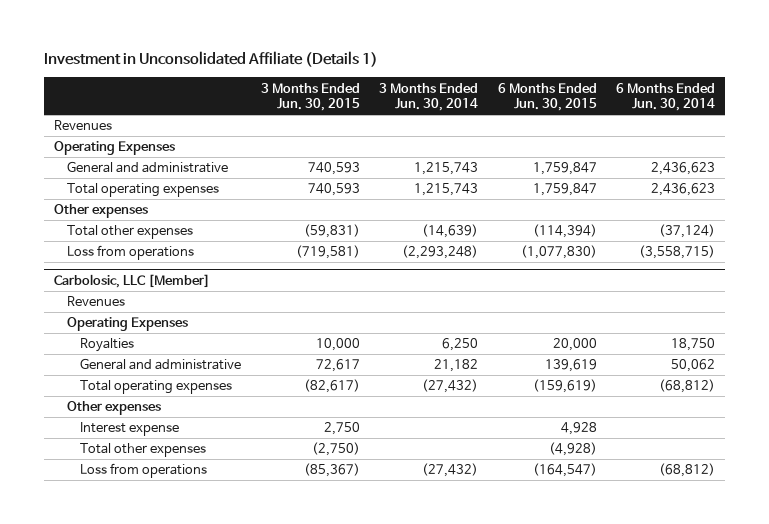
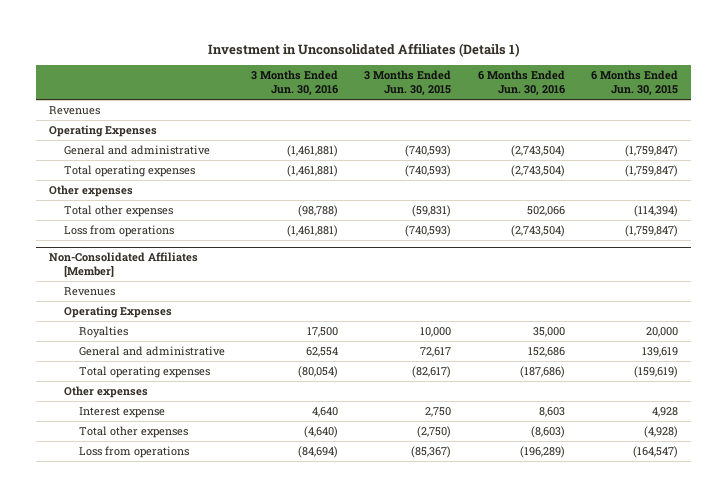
[44,51,379,68] Investment in Unconsolidated Affiliate (Details 1) -> [207,42,520,57] Investment in Unconsolidated Affiliates (Details 1)
[379,82,479,112] 3 Months Ended Jun. 30, 2014 -> none
[616,82,716,112] 6 Months Ended Jun. 30, 2014 -> none
none -> [250,69,338,96] 3 Months Ended Jun. 30, 2016
none -> [477,69,565,96] 6 Months Ended Jun. 30, 2016
[307,162,360,176] 740,593 -> [405,145,452,158] (740,593)
[532,162,597,176] 1,759,847 -> [625,145,679,158] (1,759,847)
[307,183,360,197] 740,593 -> [405,165,452,178] (740,593)
[532,183,597,197] 1,759,847 -> [625,165,679,178] (1,759,847)
[53,274,210,289] Carbolosic, LLC [Member] -> none
[295,245,360,260] (719,581) -> [405,225,452,238] (740,593)
[520,245,597,260] (1,077,830) -> [625,225,679,238] (1,759,847)
none -> [49,252,199,278] Non-Consolidated Affiliates [Member]

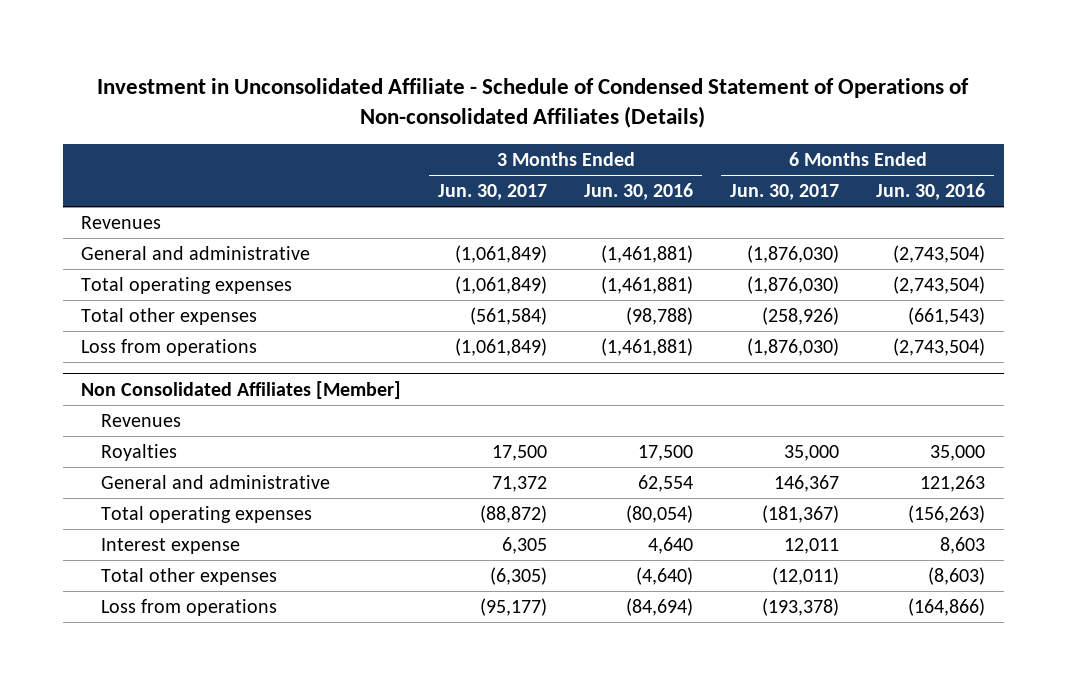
[207,42,520,57] Investment in Unconsolidated Affiliates (Details 1) -> [97,77,970,129] Investment in Unconsolidated Affiliate - Schedule of Condensed Statement of Operations of Non-consolidated Affiliates (Details)
[364,69,452,96] 3 Months Ended Jun. 30, 2015 -> none
[591,69,679,96] 6 Months Ended Jun. 30, 2015 -> none
none -> [438,184,548,201] Jun. 30, 2017
none -> [730,184,840,201] Jun. 30, 2017
[49,125,158,138] Operating Expenses -> none
[49,185,134,198] Other expenses -> none
[526,206,565,217] 502,066 -> [908,307,986,326] (661,543)
[49,252,199,278] Non-Consolidated Affiliates [Member] -> [81,380,402,399] Non Consolidated Affiliates [Member]
[63,306,172,319] Operating Expenses -> none
[63,386,148,399] Other expenses -> none
[527,347,565,358] 152,686 -> [920,475,986,493] 121,263
[519,366,565,379] (187,686) -> [908,505,986,524] (156,263)
[519,446,565,459] (196,289) -> [908,598,986,617] (164,866)

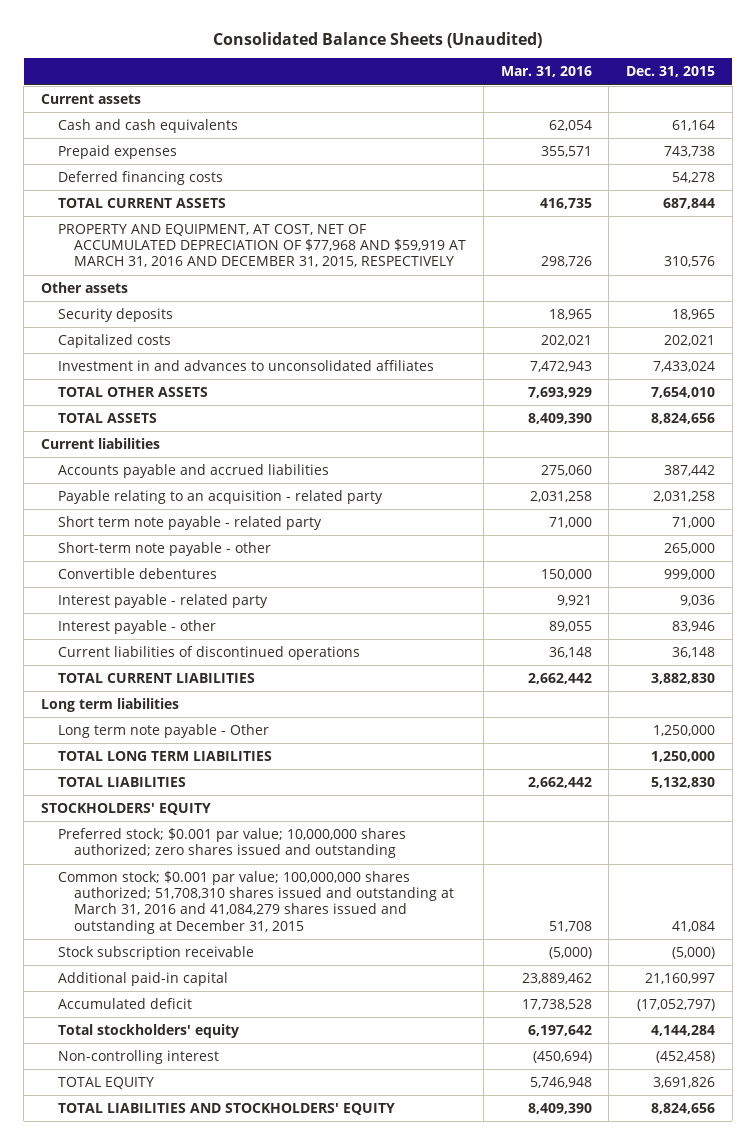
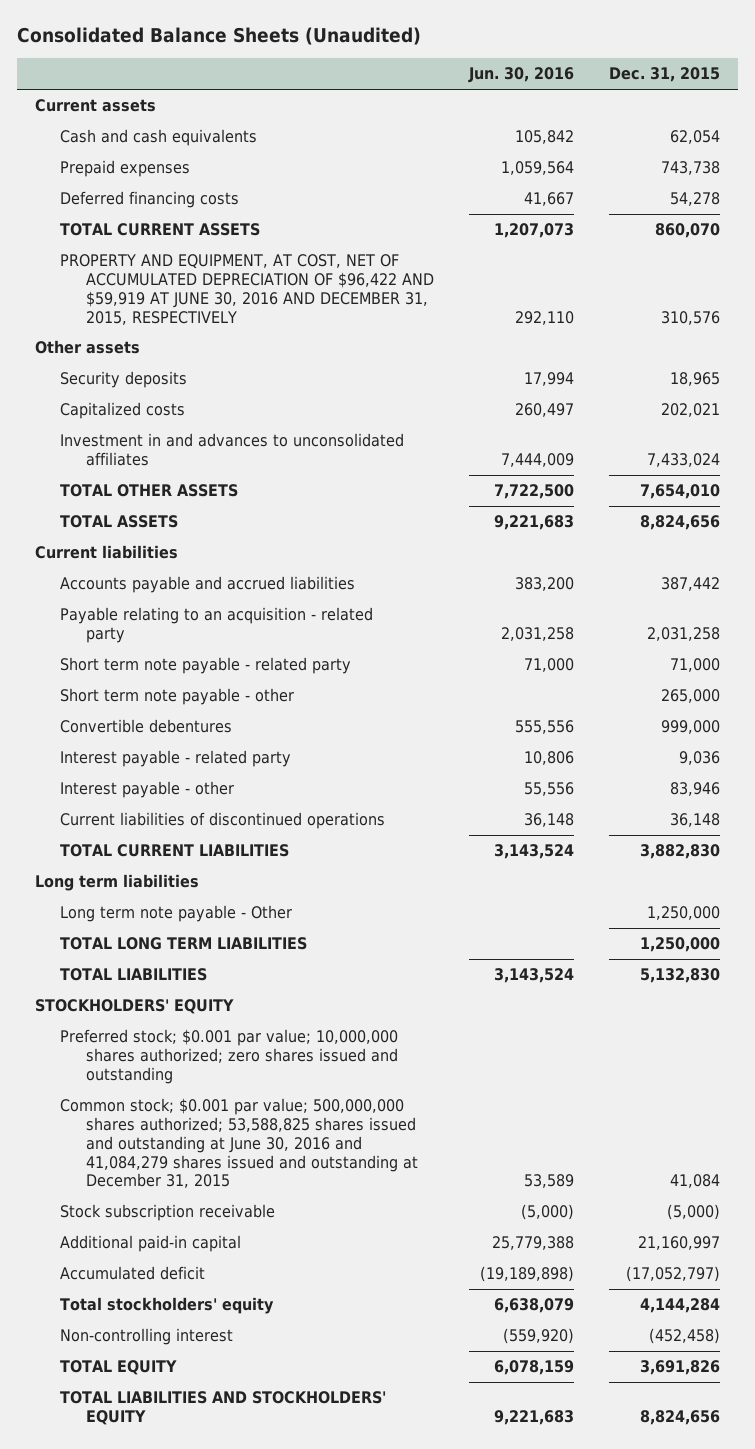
[500,66,592,78] Mar. 31, 2016 -> none
none -> [467,67,574,84] Jun. 30, 2016
[672,119,716,131] 61,164 -> [670,130,721,145] 62,054
[663,197,716,209] 687,844 -> [655,223,721,239] 860,070
[57,223,467,268] PROPERTY AND EQUIPMENT, AT COST, NET OF ACCUMULATED DEPRECIATION OF $77,968 AND $59,919 AT MARCH 31, 2016 AND DECEMBER 31, 2015, RESPECTIVELY -> [60,254,434,325] PROPERTY AND EQUIPMENT, AT COST, NET OF ACCUMULATED DEPRECIATION OF $96,422 AND $59,919 AT JUNE 30, 2016 AND DECEMBER 31, 2015, RESPECTIVELY
[57,541,271,556] Short-term note payable - other -> [60,688,295,706] Short term note payable - other
[57,870,455,934] Common stock; $0.001 par value; 100,000,000 shares authorized; 51,708,310 shares issued and outstanding at March 31, 2016 and 41,084,279 shares issued and outstanding at December 31, 2015 -> [60,1098,418,1189] Common stock; $0.001 par value; 500,000,000 shares authorized; 53,588,825 shares issued and outstanding at June 30, 2016 and 41,084,279 shares issued and outstanding at December 31, 2015

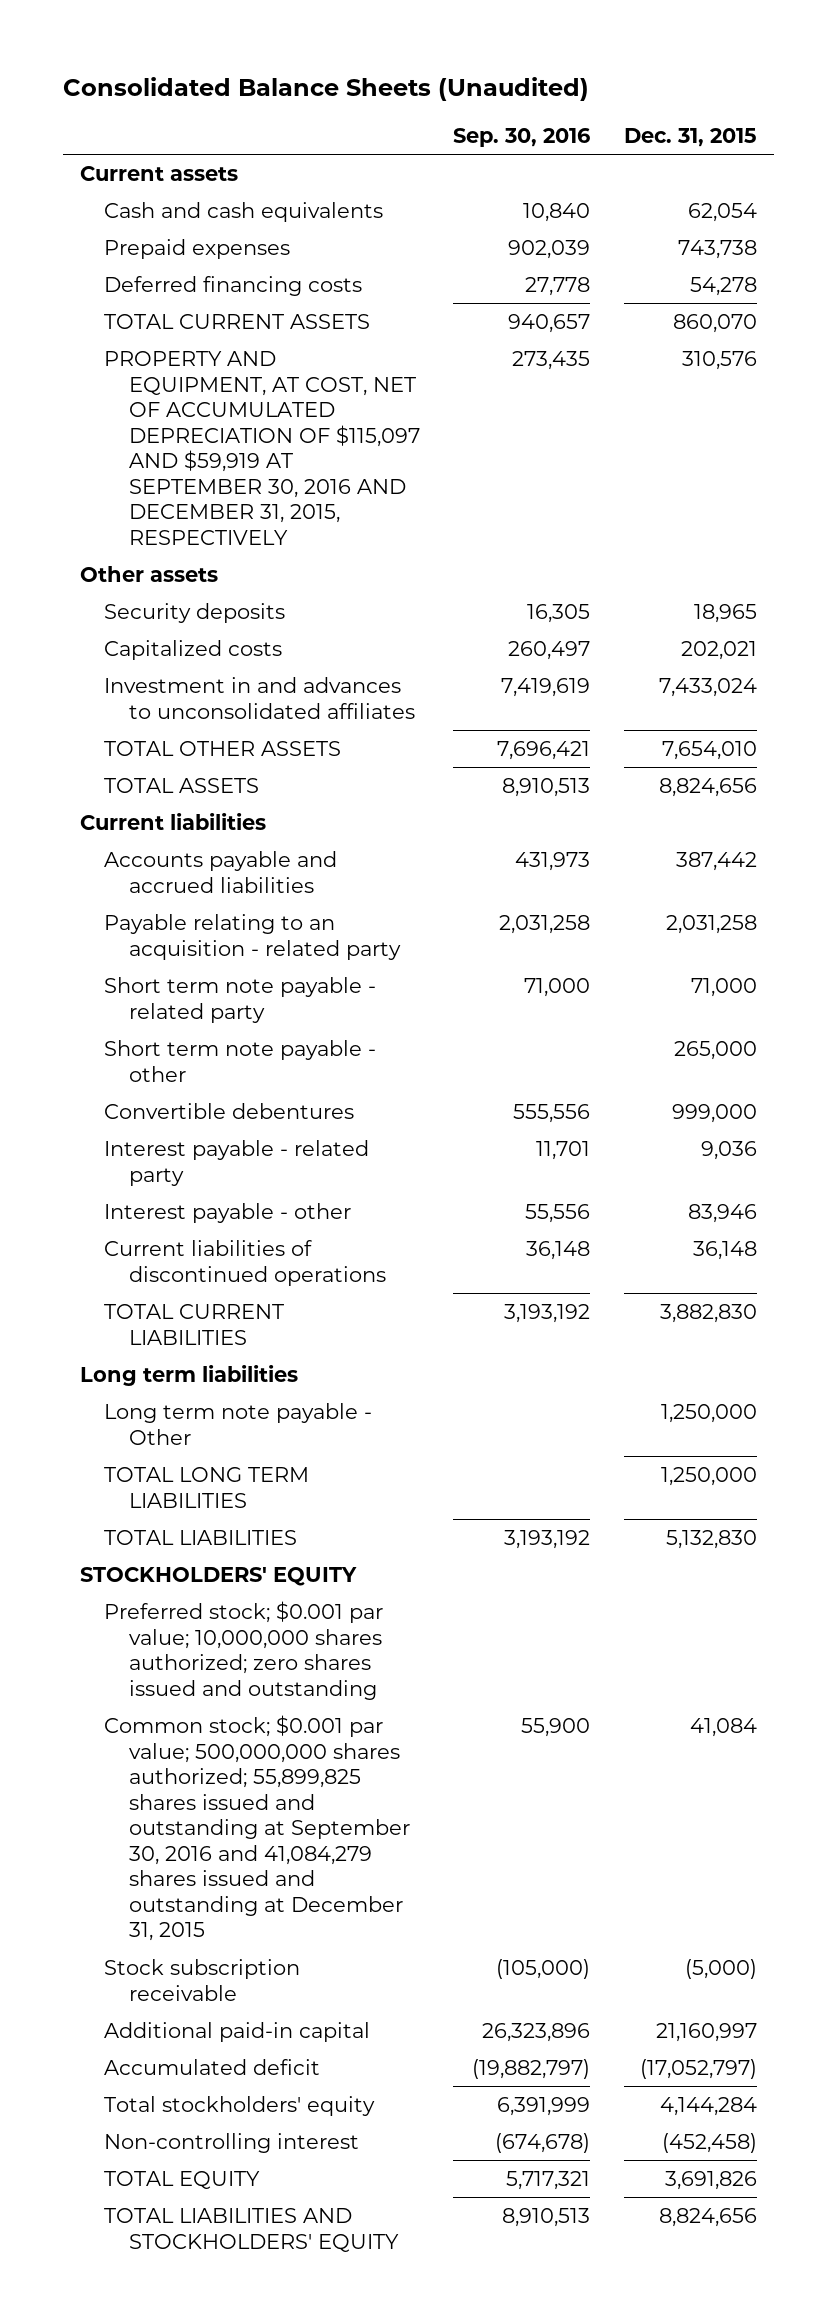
[467,67,574,84] Jun. 30, 2016 -> none
none -> [453,127,591,147] Sep. 30, 2016
[60,254,434,325] PROPERTY AND EQUIPMENT, AT COST, NET OF ACCUMULATED DEPRECIATION OF $96,422 AND $59,919 AT JUNE 30, 2016 AND DECEMBER 31, 2015, RESPECTIVELY -> [104,351,420,545] PROPERTY AND EQUIPMENT, AT COST, NET OF ACCUMULATED DEPRECIATION OF $115,097 AND $59,919 AT SEPTEMBER 30, 2016 AND DECEMBER 31, 2015, RESPECTIVELY
[60,1098,418,1189] Common stock; $0.001 par value; 500,000,000 shares authorized; 53,588,825 shares issued and outstanding at June 30, 2016 and 41,084,279 shares issued and outstanding at December 31, 2015 -> [104,1715,410,1942] Common stock; $0.001 par value; 500,000,000 shares authorized; 55,899,825 shares issued and outstanding at September 30, 2016 and 41,084,279 shares issued and outstanding at December 31, 2015

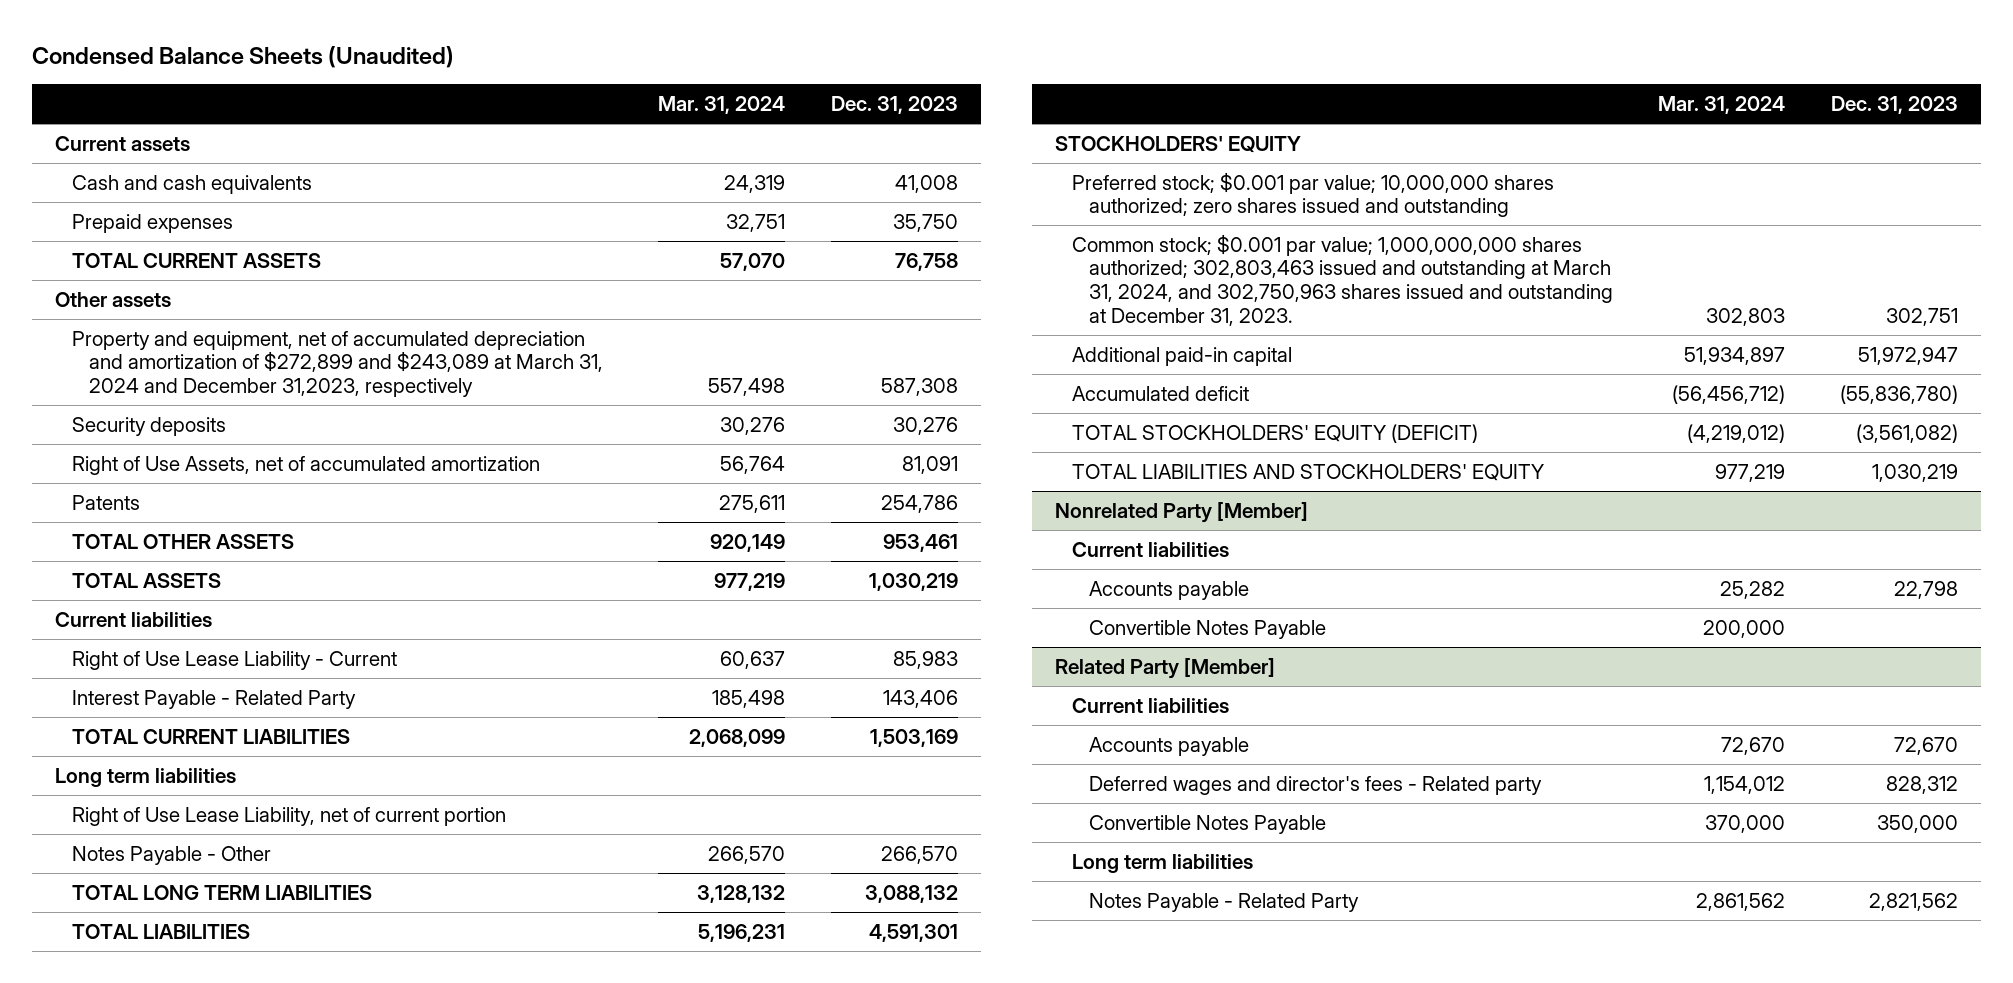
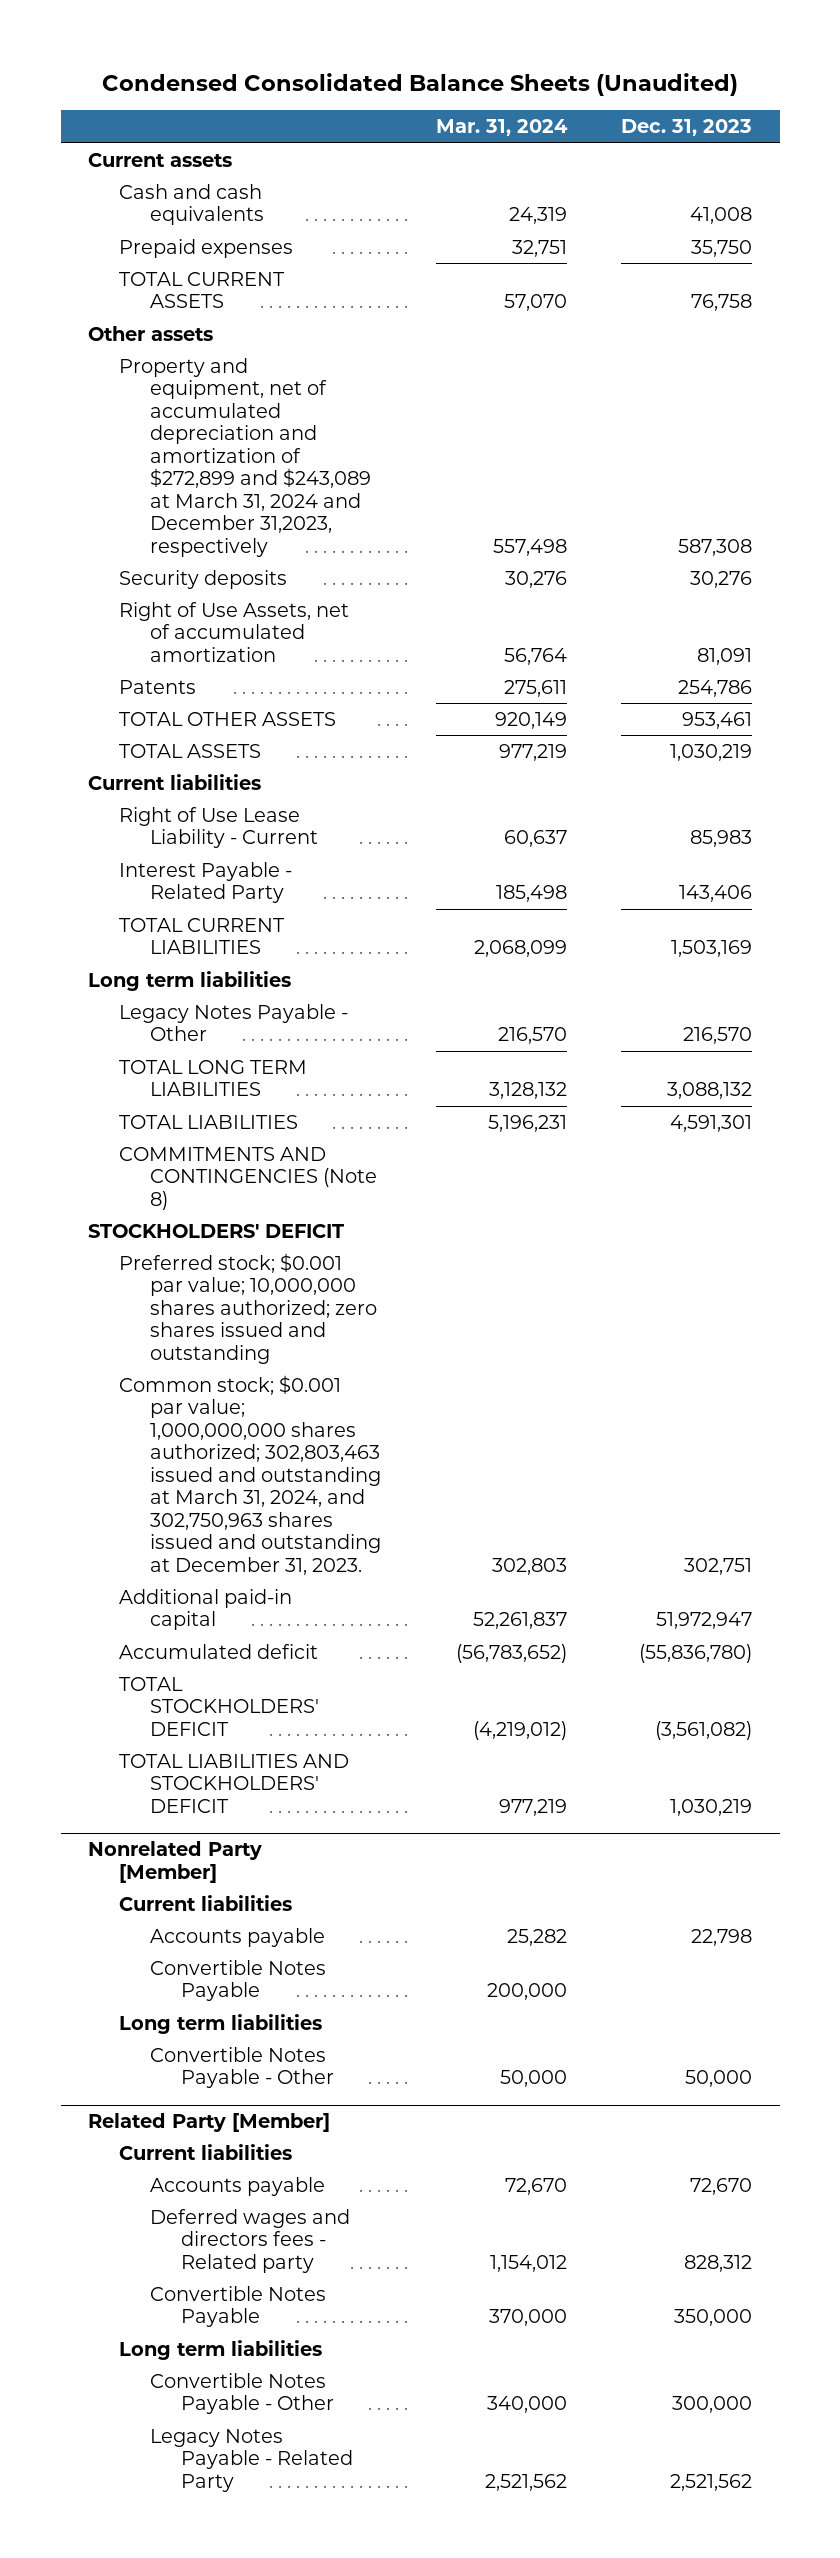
[32,46,455,69] Condensed Balance Sheets (Unaudited) -> [102,72,739,96] Condensed Consolidated Balance Sheets (Unaudited)
[71,806,506,826] Right of Use Lease Liability, net of current portion -> none
[71,845,271,865] Notes Payable - Other -> [119,1003,349,1042] Legacy Notes Payable - Other
[708,845,786,864] 266,570 -> [497,1027,567,1045] 216,570
[881,845,959,864] 266,570 -> [683,1027,753,1045] 216,570
none -> [119,1146,378,1210] COMMITMENTS AND CONTINGENCIES (Note 8)
[1055,135,1302,153] STOCKHOLDERS' EQUITY -> [88,1223,345,1238] STOCKHOLDERS' DEFICIT
[1684,346,1786,365] 51,934,897 -> [472,1612,567,1630] 52,261,837
[1672,384,1786,404] (56,456,712) -> [455,1643,567,1663] (56,783,652)
[1071,423,1478,443] TOTAL STOCKHOLDERS' EQUITY (DEFICIT) -> [119,1676,320,1736] TOTAL STOCKHOLDERS' DEFICIT
[1071,463,1544,481] TOTAL LIABILITIES AND STOCKHOLDERS' EQUITY -> [119,1753,350,1813] TOTAL LIABILITIES AND STOCKHOLDERS' DEFICIT
none -> [119,2013,323,2034] Long term liabilities
none -> [150,2046,335,2089] Convertible Notes Payable - Other
[1088,775,1542,795] Deferred wages and director's fees - Related party -> [150,2208,351,2273] Deferred wages and directors fees - Related party
none -> [150,2372,335,2415] Convertible Notes Payable - Other
[1088,892,1359,912] Notes Payable - Related Party -> [150,2428,354,2492] Legacy Notes Payable - Related Party
[1696,892,1786,911] 2,861,562 -> [484,2473,567,2491] 2,521,562
[1869,892,1959,911] 2,821,562 -> [670,2473,753,2491] 2,521,562

